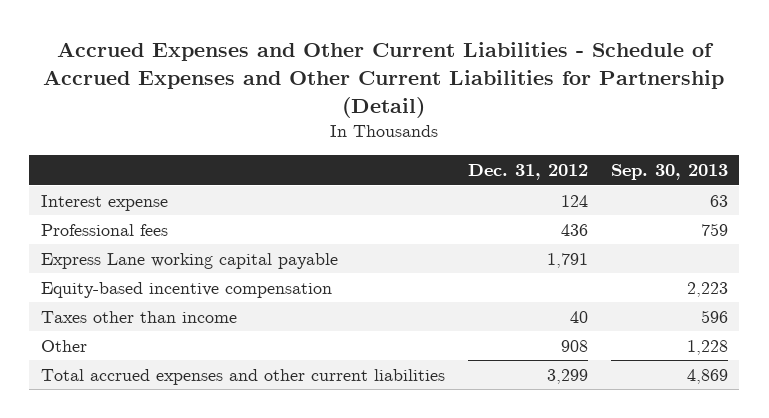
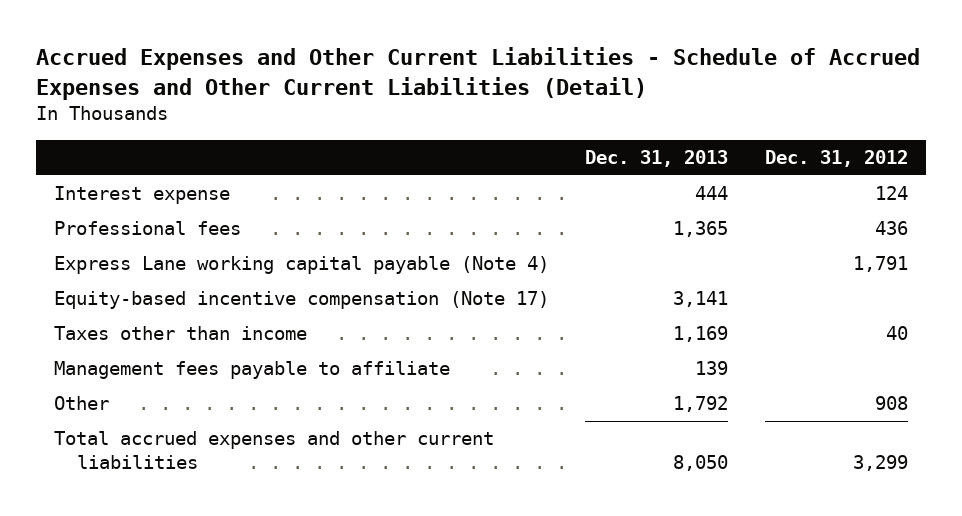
[43,42,725,119] Accrued Expenses and Other Current Liabilities - Schedule of Accrued Expenses and Other Current Liabilities for Partnership (Detail) -> [35,47,920,100] Accrued Expenses and Other Current Liabilities - Schedule of Accrued Expenses and Other Current Liabilities (Detail)
[610,164,728,181] Sep. 30, 2013 -> none
none -> [585,149,729,167] Dec. 31, 2013
[40,252,338,269] Express Lane working capital payable -> [53,256,549,275] Express Lane working capital payable (Note 4)
[40,281,332,298] Equity-based incentive compensation -> [53,291,549,310] Equity-based incentive compensation (Note 17)
none -> [53,361,450,380] Management fees payable to affiliate

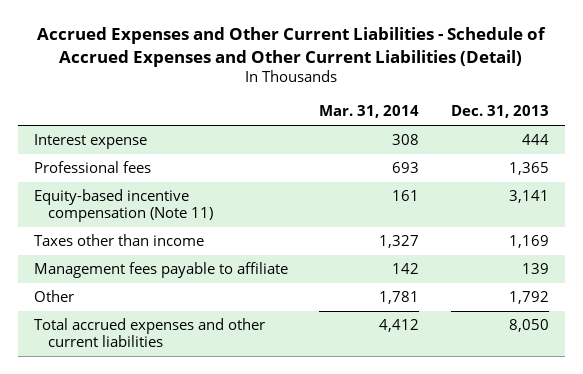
[764,149,908,167] Dec. 31, 2012 -> none
none -> [319,105,420,119] Mar. 31, 2014
[53,256,549,275] Express Lane working capital payable (Note 4) -> none
[53,291,549,310] Equity-based incentive compensation (Note 17) -> [33,189,213,223] Equity-based incentive compensation (Note 11)

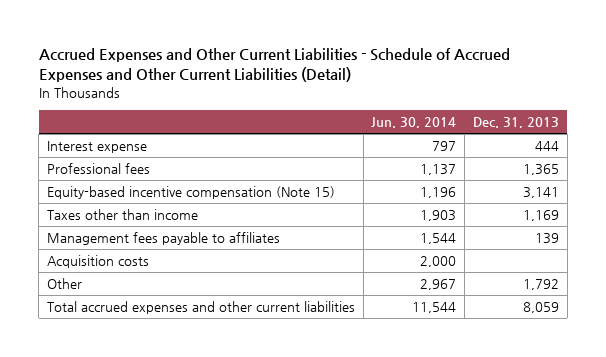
[319,105,420,119] Mar. 31, 2014 -> none
none -> [371,117,457,129] Jun. 30, 2014
[33,189,213,223] Equity-based incentive compensation (Note 11) -> [46,185,335,199] Equity-based incentive compensation (Note 15)
[33,262,288,279] Management fees payable to affiliate -> [46,231,280,245] Management fees payable to affiliates
none -> [46,254,149,268] Acquisition costs
[509,319,550,333] 8,050 -> [522,301,559,313] 8,059

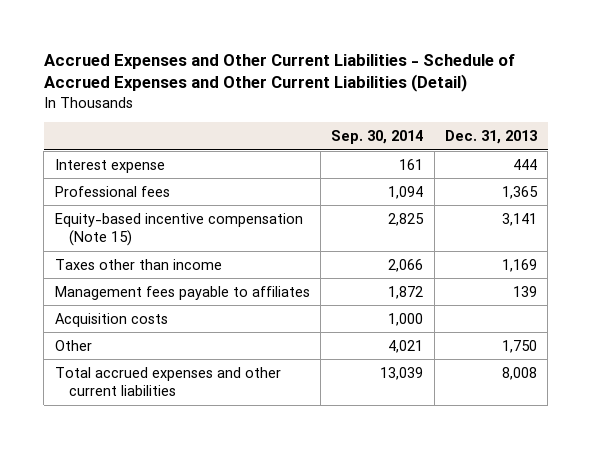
[371,117,457,129] Jun. 30, 2014 -> none
none -> [331,130,424,145] Sep. 30, 2014
[522,278,559,290] 1,792 -> [502,339,538,353] 1,750
[522,301,559,313] 8,059 -> [502,366,538,380] 8,008

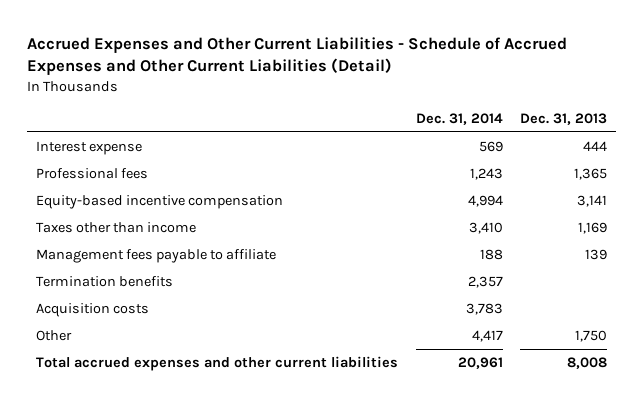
[331,130,424,145] Sep. 30, 2014 -> none
none -> [415,112,503,125] Dec. 31, 2014
[54,212,303,247] Equity-based incentive compensation (Note 15) -> [35,194,283,209] Equity-based incentive compensation
[54,285,310,300] Management fees payable to affiliates -> [35,248,276,263] Management fees payable to affiliate
none -> [35,275,173,287] Termination benefits

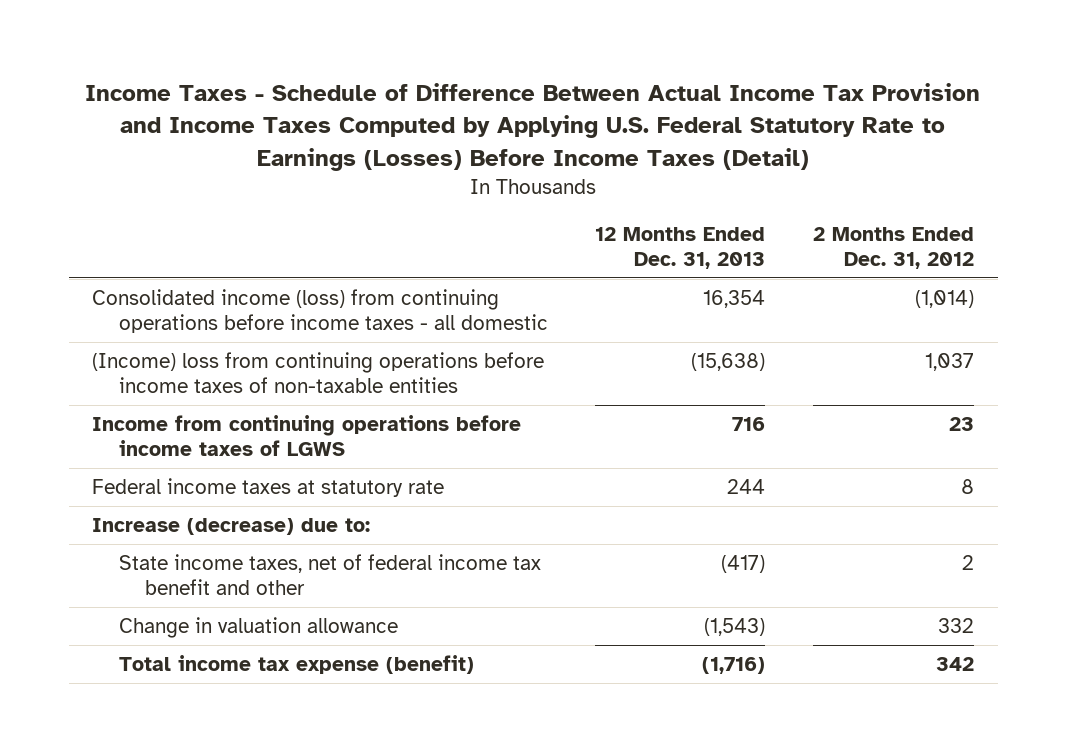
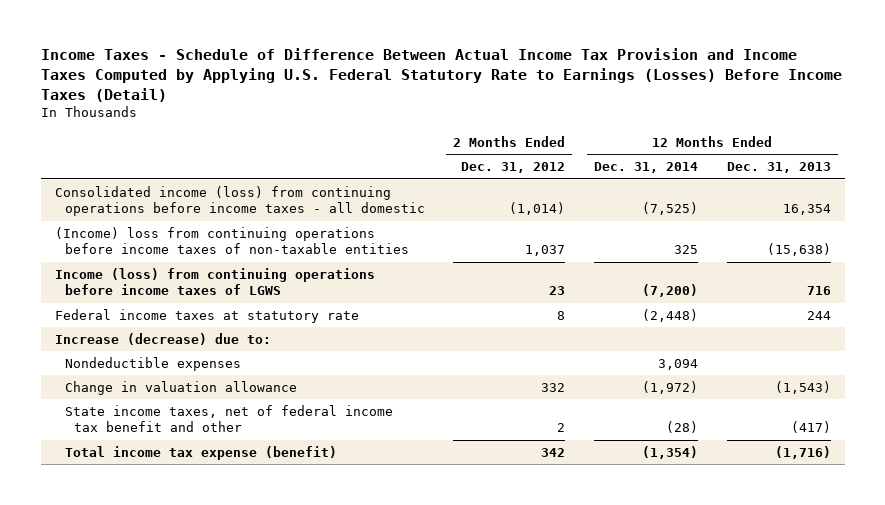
none -> [593,162,698,174] Dec. 31, 2014
[92,414,522,457] Income from continuing operations before income taxes of LGWS -> [54,267,375,296] Income (loss) from continuing operations before income taxes of LGWS
none -> [64,356,241,371] Nondeductible expenses
[118,553,541,596] State income taxes, net of federal income tax benefit and other -> [64,404,393,433] State income taxes, net of federal income tax benefit and other

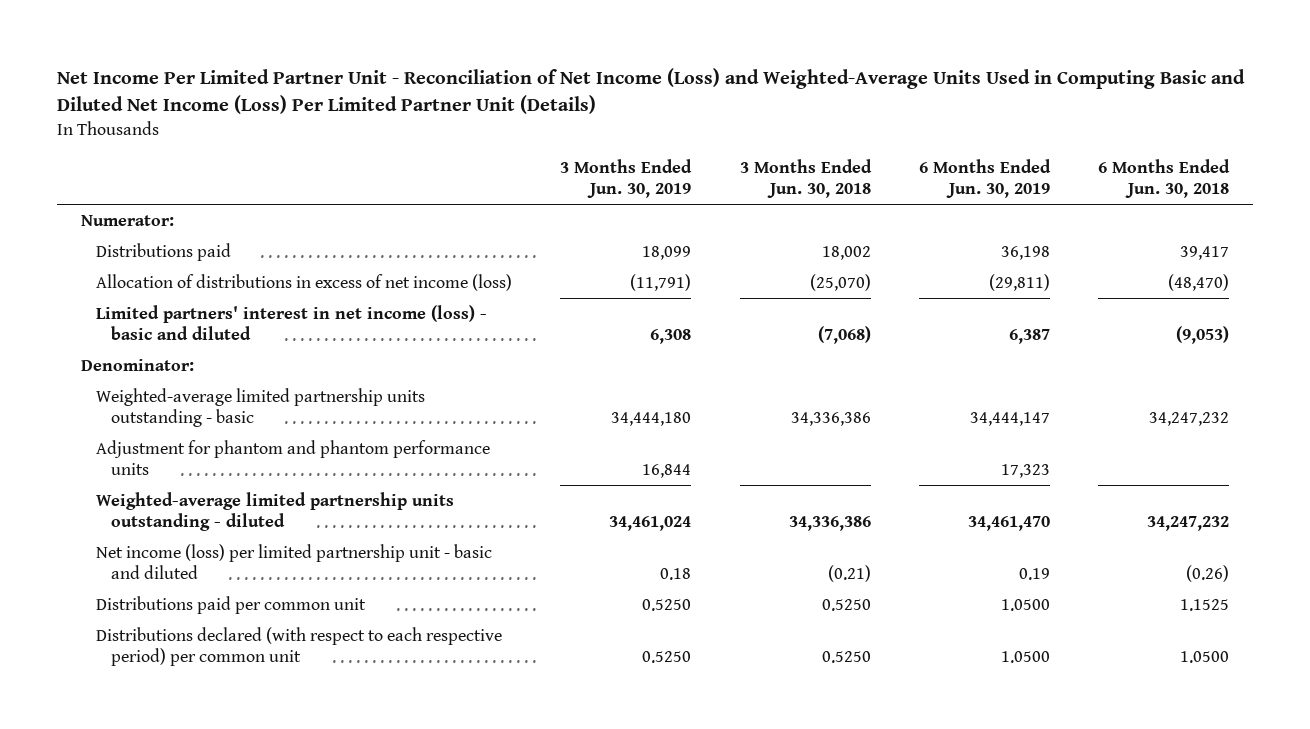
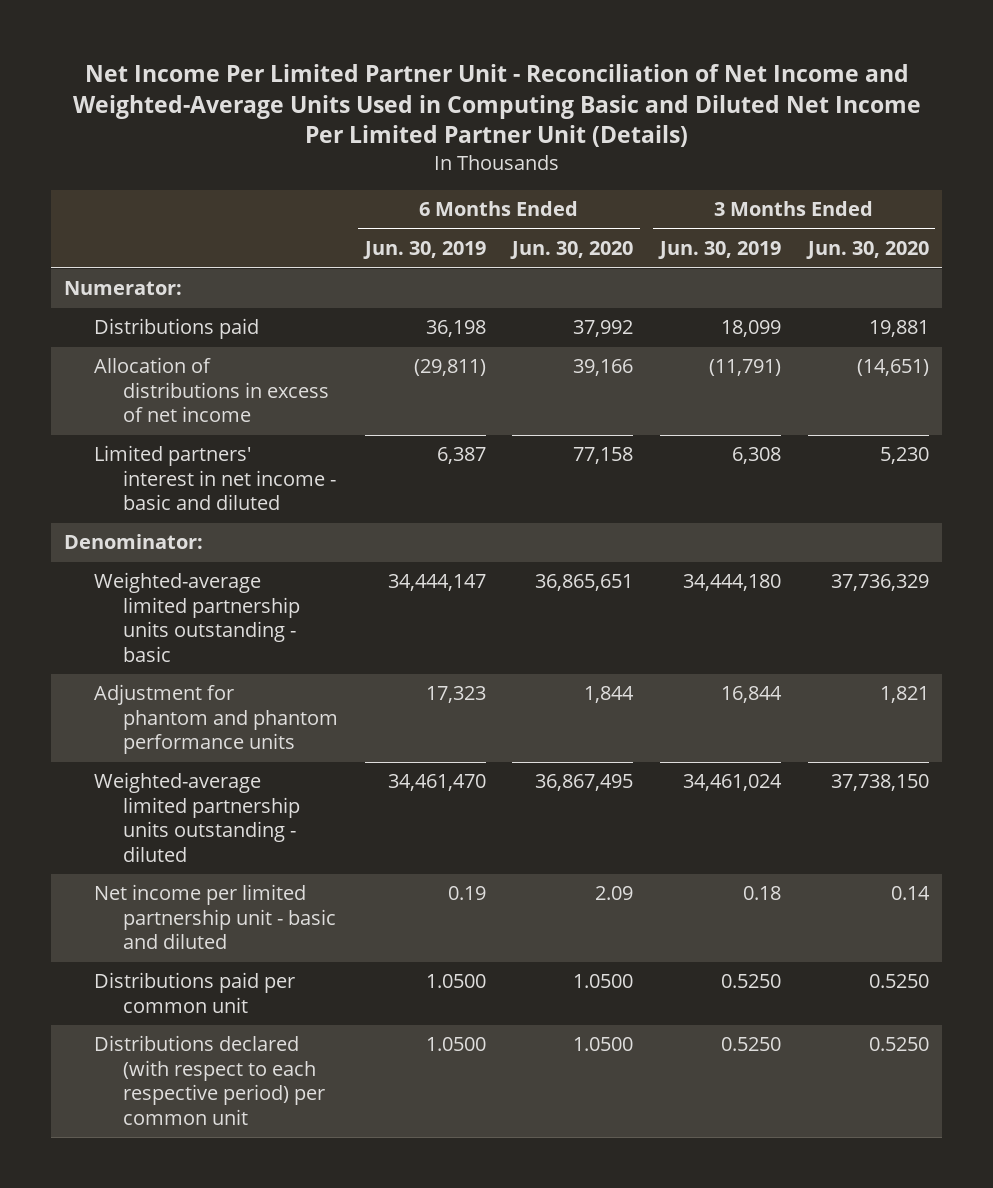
[56,67,1245,115] Net Income Per Limited Partner Unit - Reconciliation of Net Income (Loss) and Weighted-Average Units Used in Computing Basic and Diluted Net Income (Loss) Per Limited Partner Unit (Details) -> [72,63,921,148] Net Income Per Limited Partner Unit - Reconciliation of Net Income and Weighted-Average Units Used in Computing Basic and Diluted Net Income Per Limited Partner Unit (Details)
[739,158,872,199] 3 Months Ended Jun. 30, 2018 -> none
[1097,158,1230,199] 6 Months Ended Jun. 30, 2018 -> none
none -> [510,241,634,260] Jun. 30, 2020
none -> [805,241,929,260] Jun. 30, 2020
[96,273,513,291] Allocation of distributions in excess of net income (loss) -> [93,357,330,423] Allocation of distributions in excess of net income
[96,304,488,341] Limited partners' interest in net income (loss) - basic and diluted -> [93,445,337,511] Limited partners' interest in net income - basic and diluted
[96,543,493,580] Net income (loss) per limited partnership unit - basic and diluted -> [93,884,337,950] Net income per limited partnership unit - basic and diluted

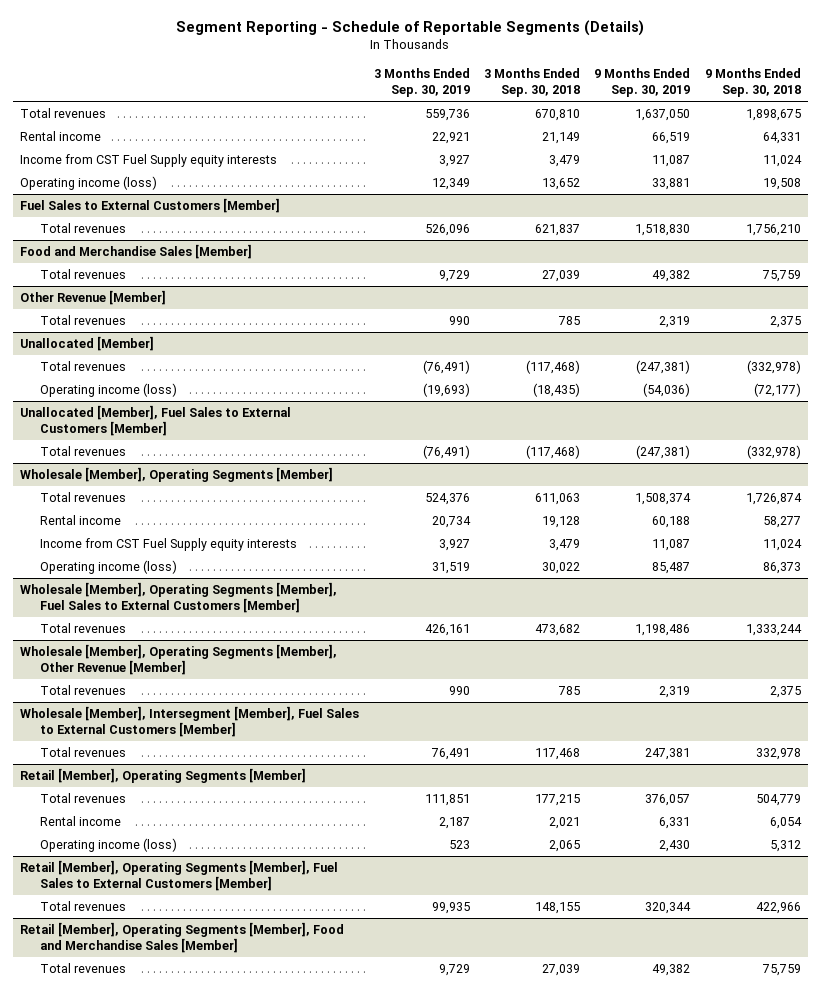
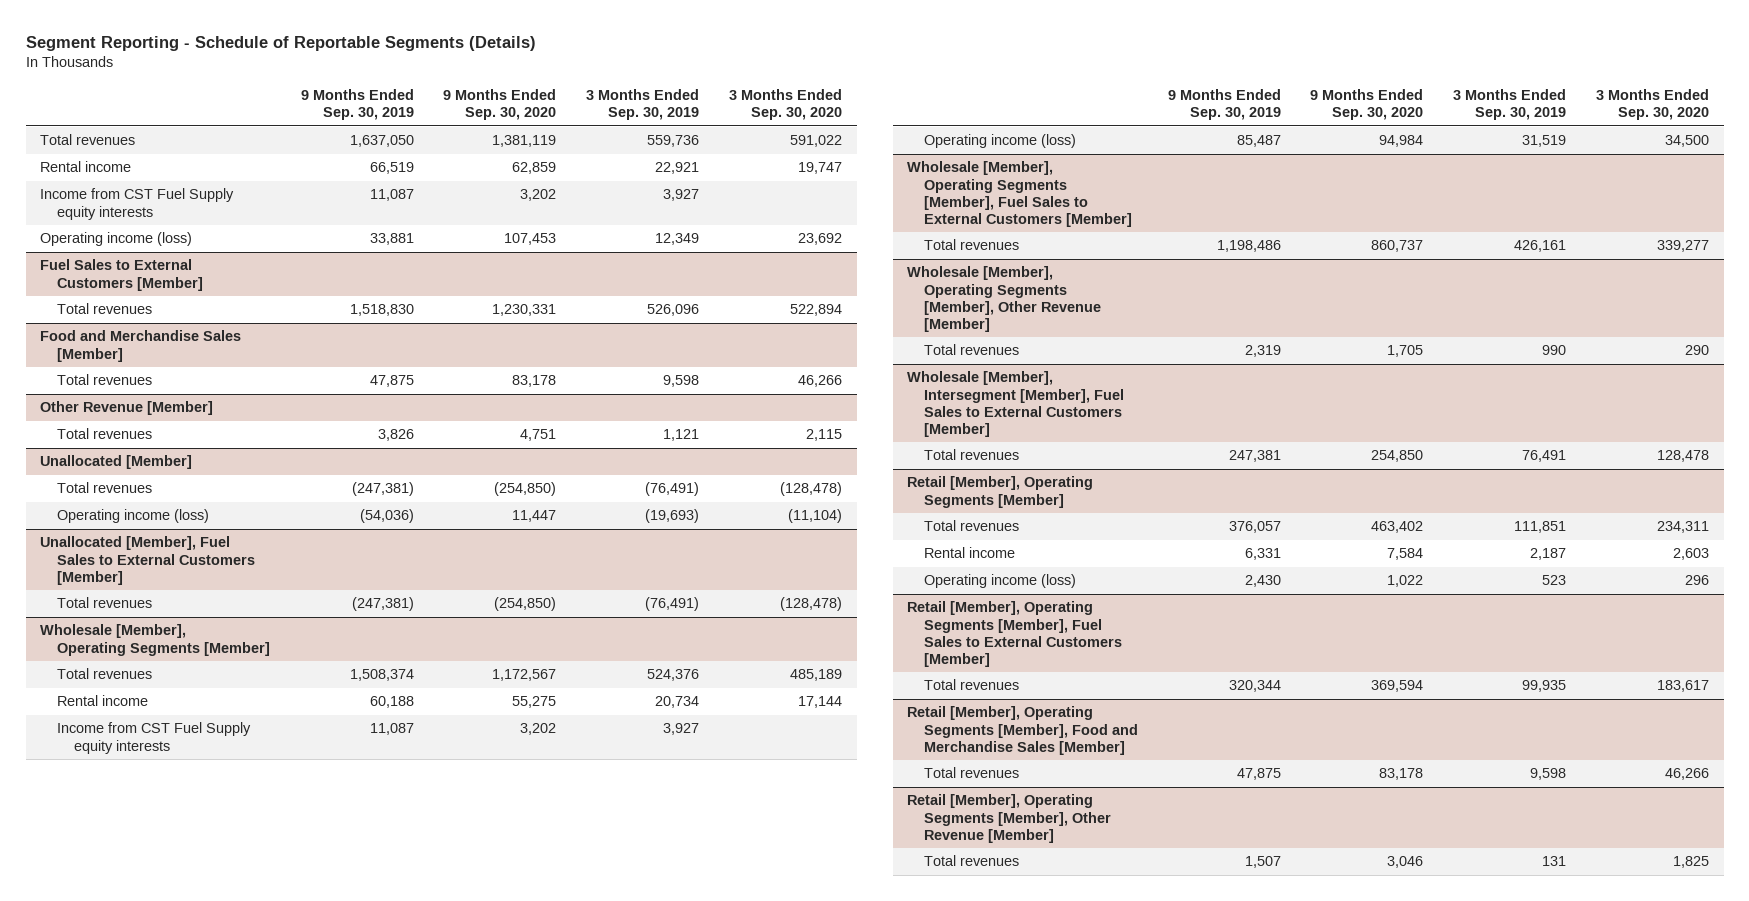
[483,67,580,98] 3 Months Ended Sep. 30, 2018 -> none
[704,67,801,98] 9 Months Ended Sep. 30, 2018 -> none
none -> [443,89,557,121] 9 Months Ended Sep. 30, 2020
none -> [728,89,842,121] 3 Months Ended Sep. 30, 2020
[438,269,470,282] 9,729 -> [663,375,700,388] 9,598
[652,269,691,282] 49,382 -> [369,375,414,388] 47,875
[448,315,470,325] 990 -> [663,429,700,442] 1,121
[659,315,691,328] 2,319 -> [377,429,414,442] 3,826
[438,963,470,976] 9,729 -> [1530,768,1567,781] 9,598
[652,963,691,976] 49,382 -> [1236,768,1281,781] 47,875
none -> [907,794,1112,843] Retail [Member], Operating Segments [Member], Other Revenue [Member]
none -> [924,855,1020,867] Total revenues

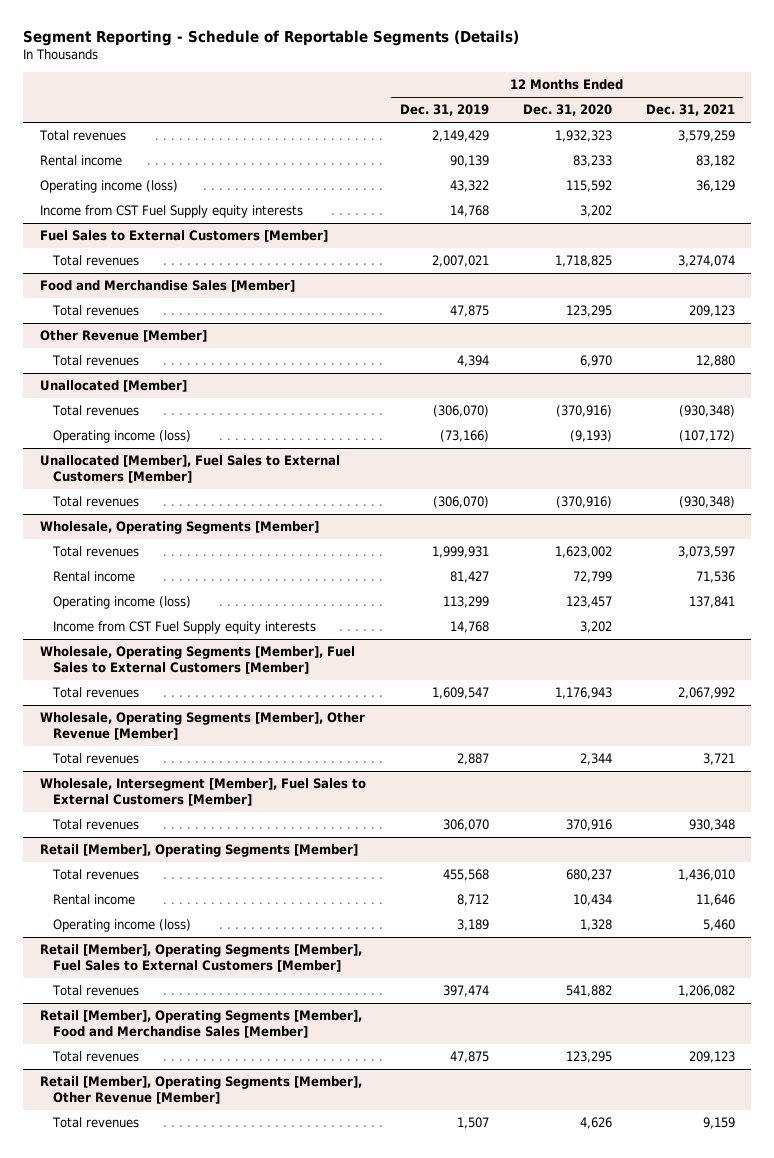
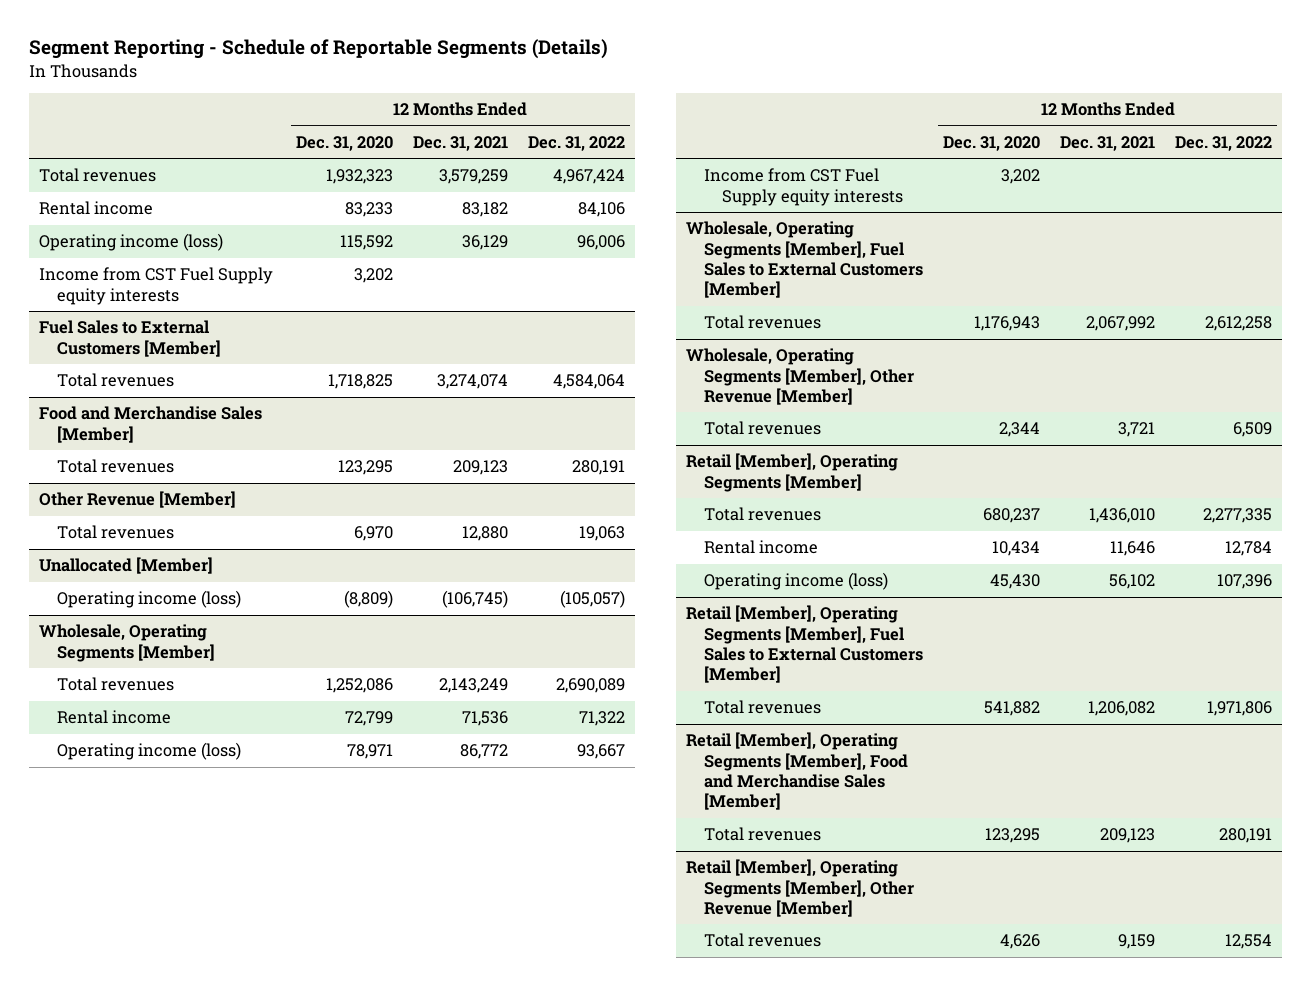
[399,104,489,117] Dec. 31, 2019 -> none
none -> [527,135,625,151] Dec. 31, 2022
[51,405,139,417] Total revenues -> none
[39,455,340,484] Unallocated [Member], Fuel Sales to External Customers [Member] -> none
[51,496,139,508] Total revenues -> none
[569,430,612,443] (9,193) -> [343,590,393,609] (8,809)
[678,430,735,443] (107,172) -> [441,590,508,609] (106,745)
[554,546,612,559] 1,623,002 -> [325,678,393,694] 1,252,086
[677,546,735,559] 3,073,597 -> [438,678,508,694] 2,143,249
[565,596,612,609] 123,457 -> [346,744,393,760] 78,971
[688,596,735,609] 137,841 -> [459,744,508,760] 86,772
[39,778,366,807] Wholesale, Intersegment [Member], Fuel Sales to External Customers [Member] -> none
[51,819,139,831] Total revenues -> none
[579,919,612,932] 1,328 -> [990,574,1041,590] 45,430
[702,919,735,932] 5,460 -> [1109,574,1156,590] 56,102

